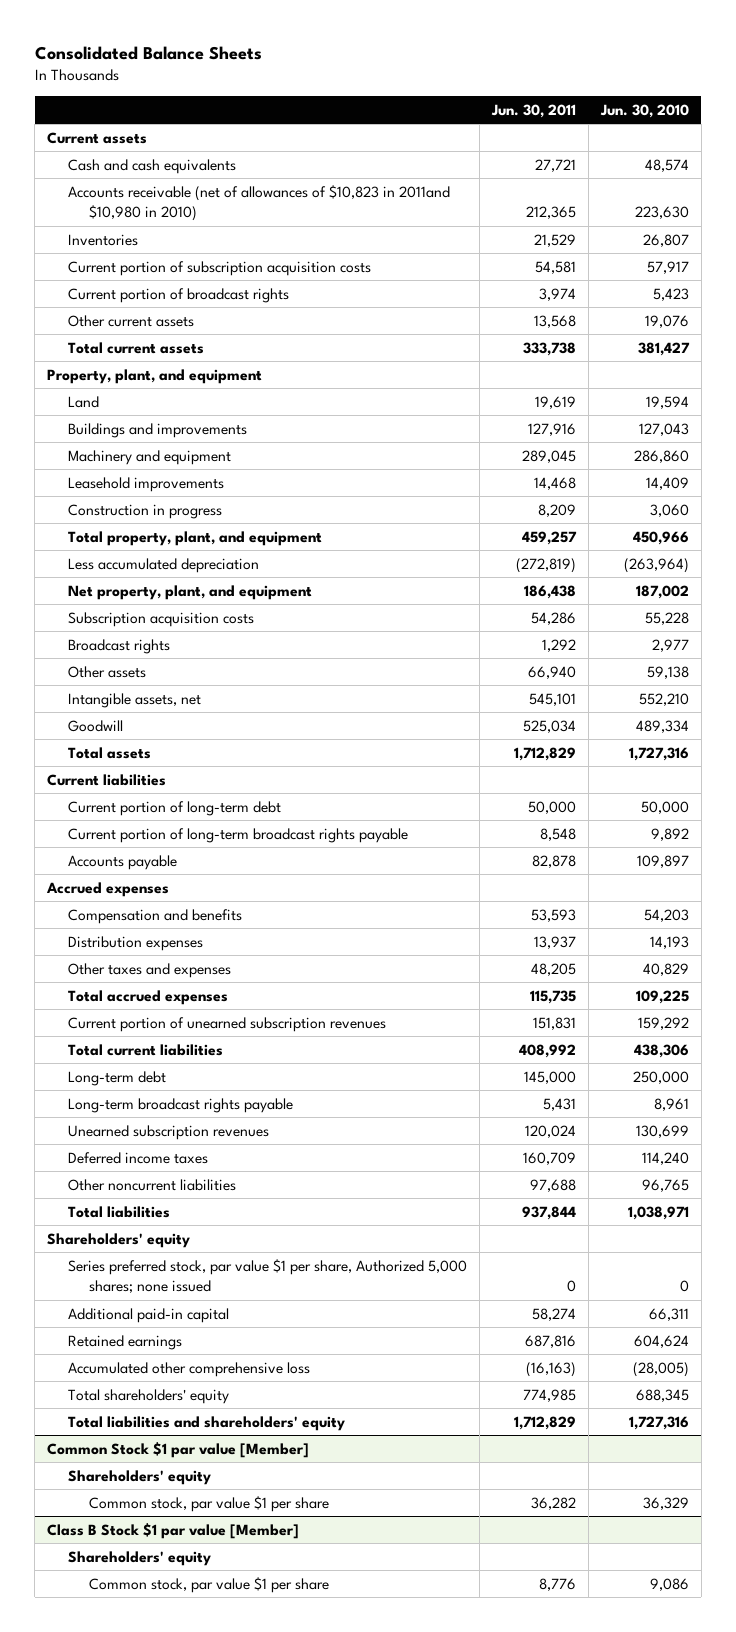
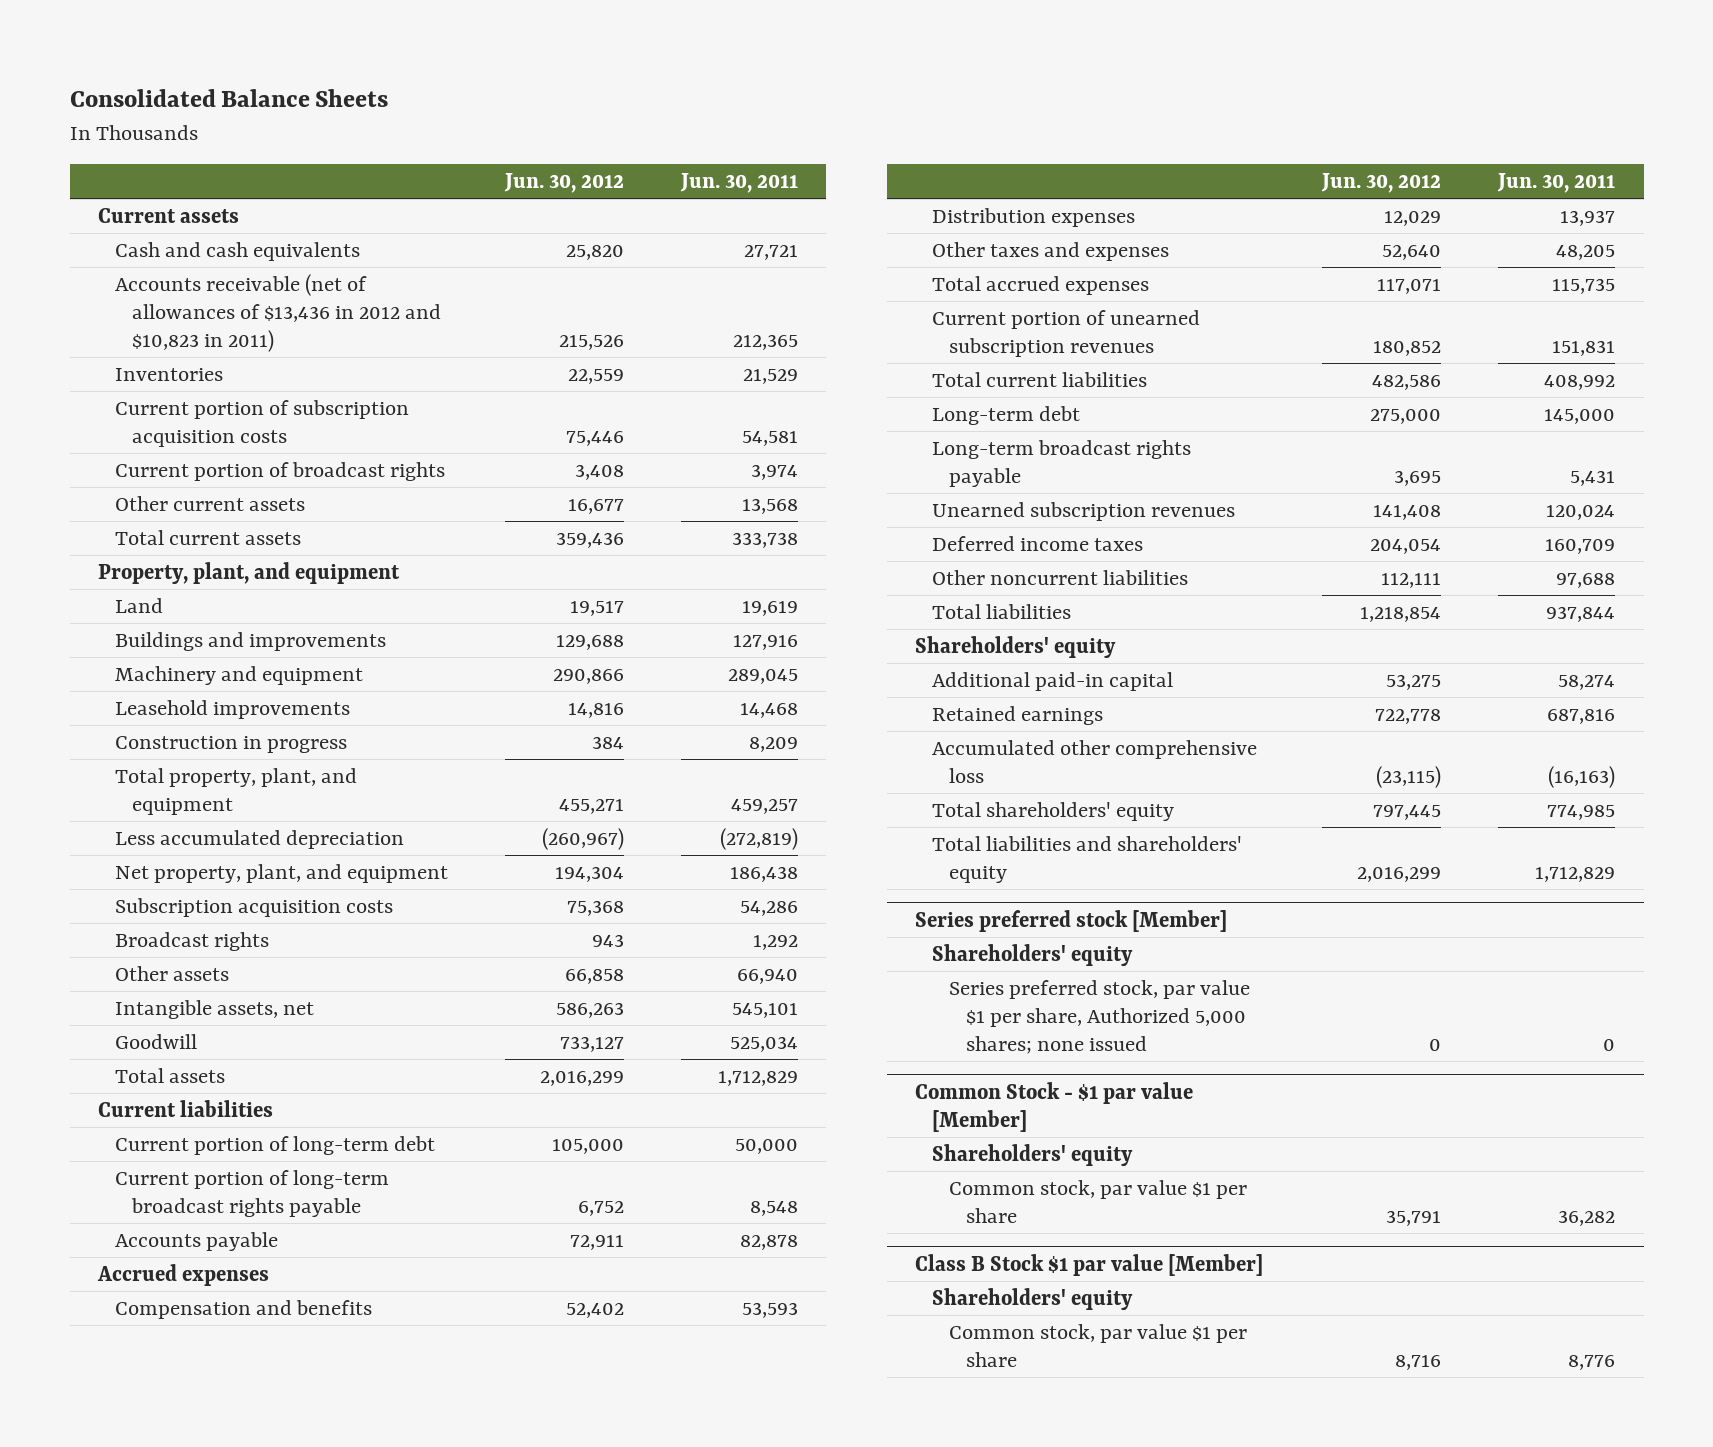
[599,103,689,118] Jun. 30, 2010 -> none
none -> [503,173,624,194] Jun. 30, 2012
[68,184,451,222] Accounts receivable (net of allowances of $10,823 in 2011and $10,980 in 2010) -> [115,273,441,352] Accounts receivable (net of allowances of $13,436 in 2012 and $10,823 in 2011)
[68,1258,468,1294] Series preferred stock, par value $1 per share, Authorized 5,000 shares; none issued -> none
[47,1441,310,1458] Common Stock $1 par value [Member] -> none
none -> [915,909,1228,932] Series preferred stock [Member]
none -> [949,979,1251,1054] Series preferred stock, par value $1 per share, Authorized 5,000 shares; none issued
none -> [915,1081,1194,1132] Common Stock - $1 par value [Member]
none -> [932,1143,1134,1166] Shareholders' equity

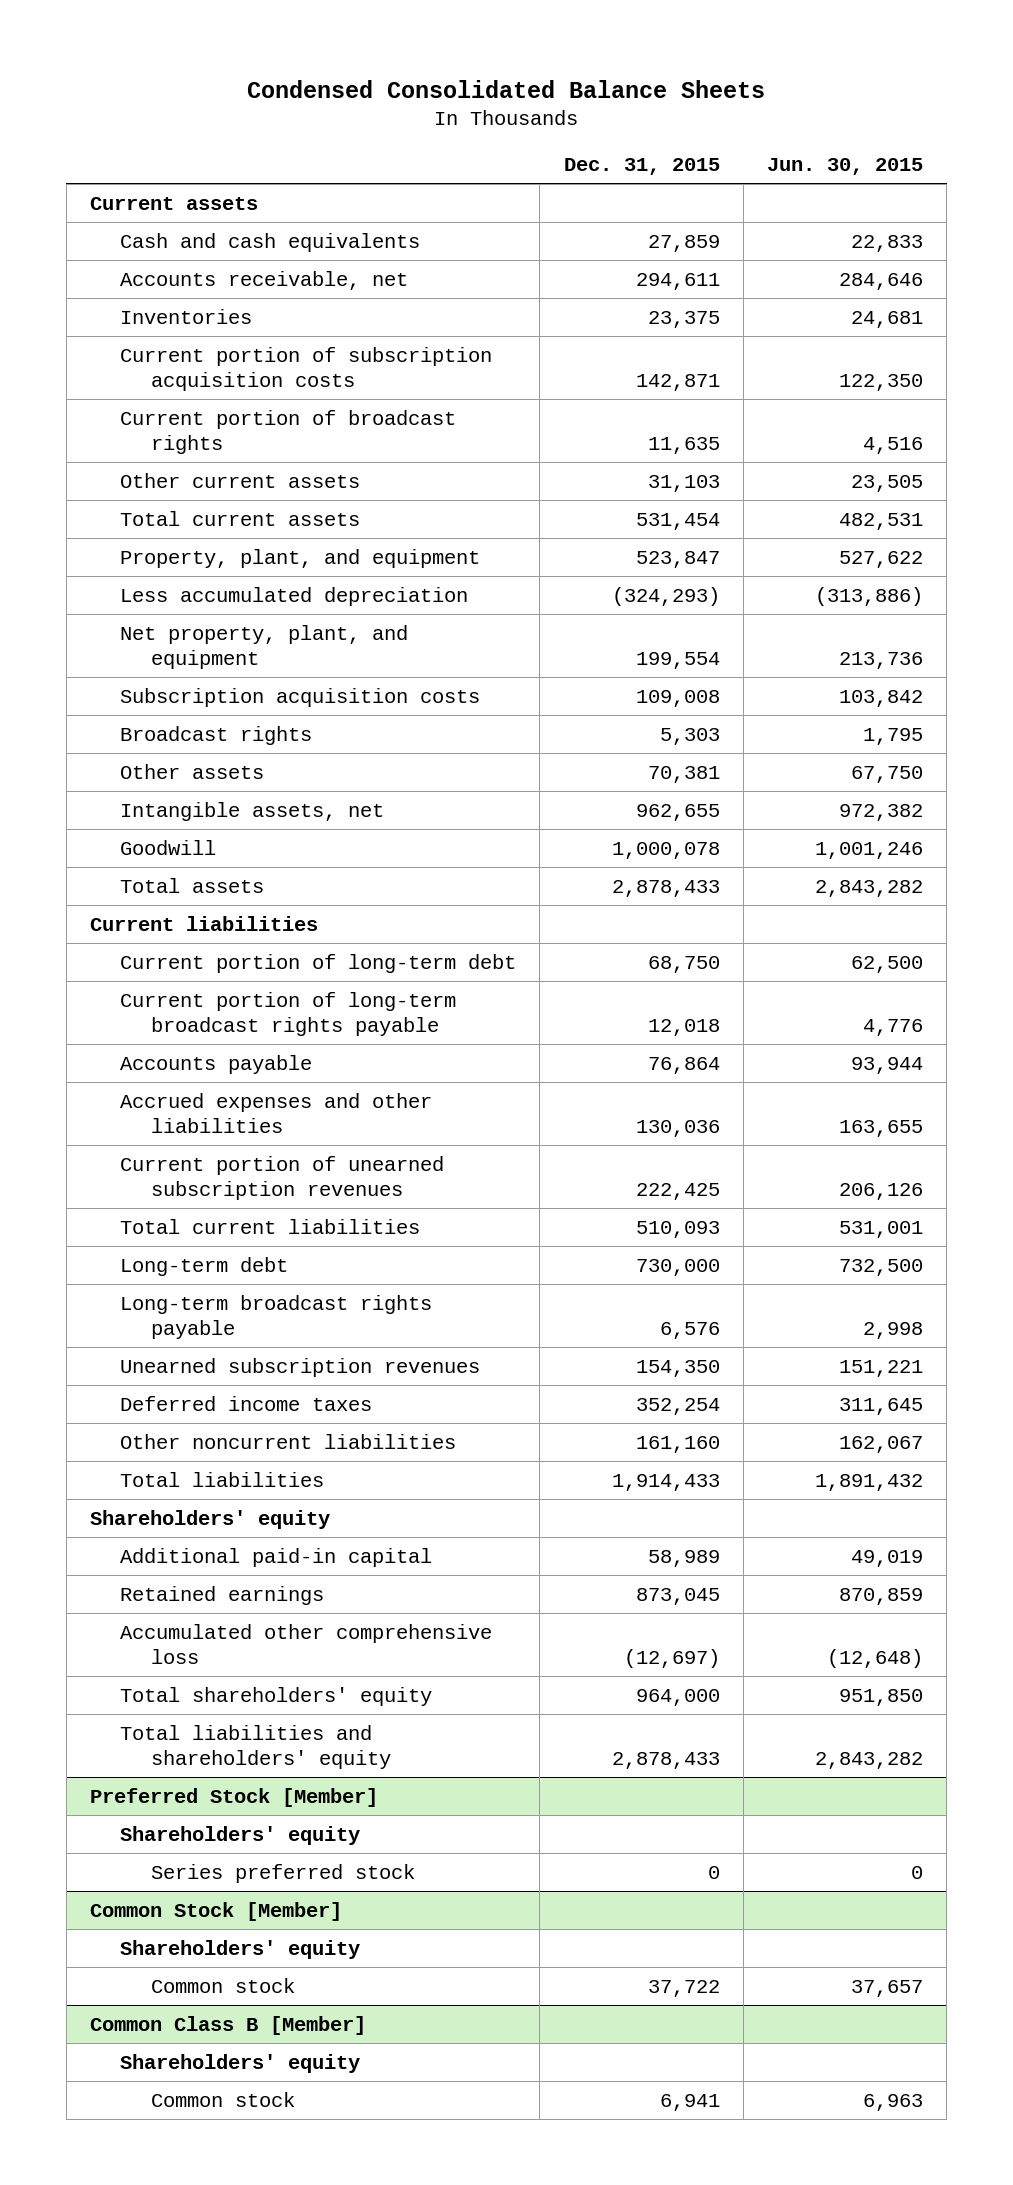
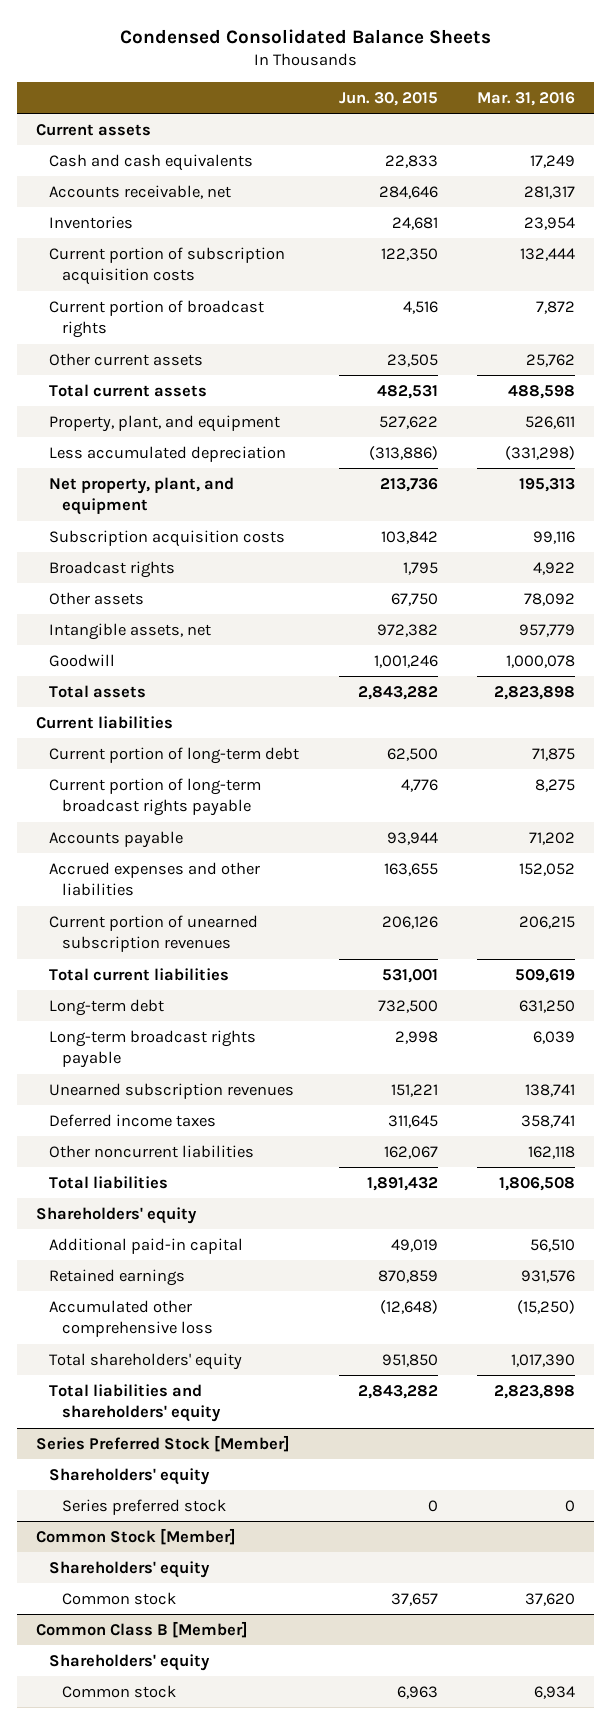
[563,157,720,175] Dec. 31, 2015 -> none
none -> [476,91,575,106] Mar. 31, 2016
[89,1787,378,1807] Preferred Stock [Member] -> [36,1434,291,1452] Series Preferred Stock [Member]

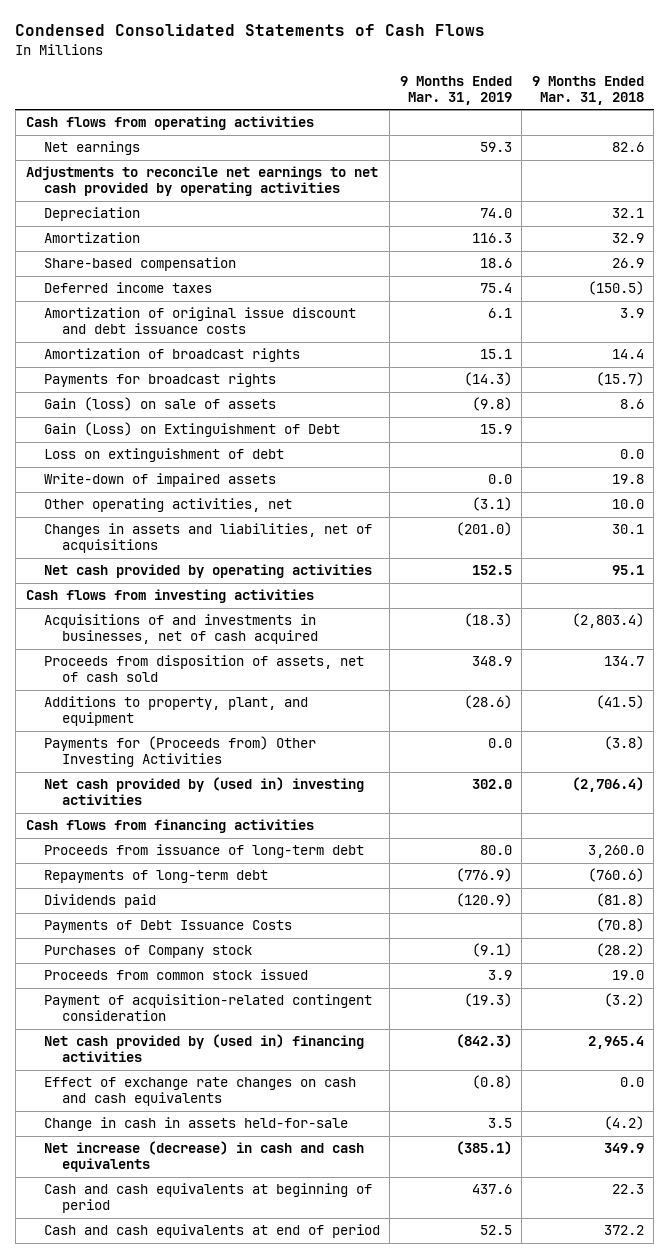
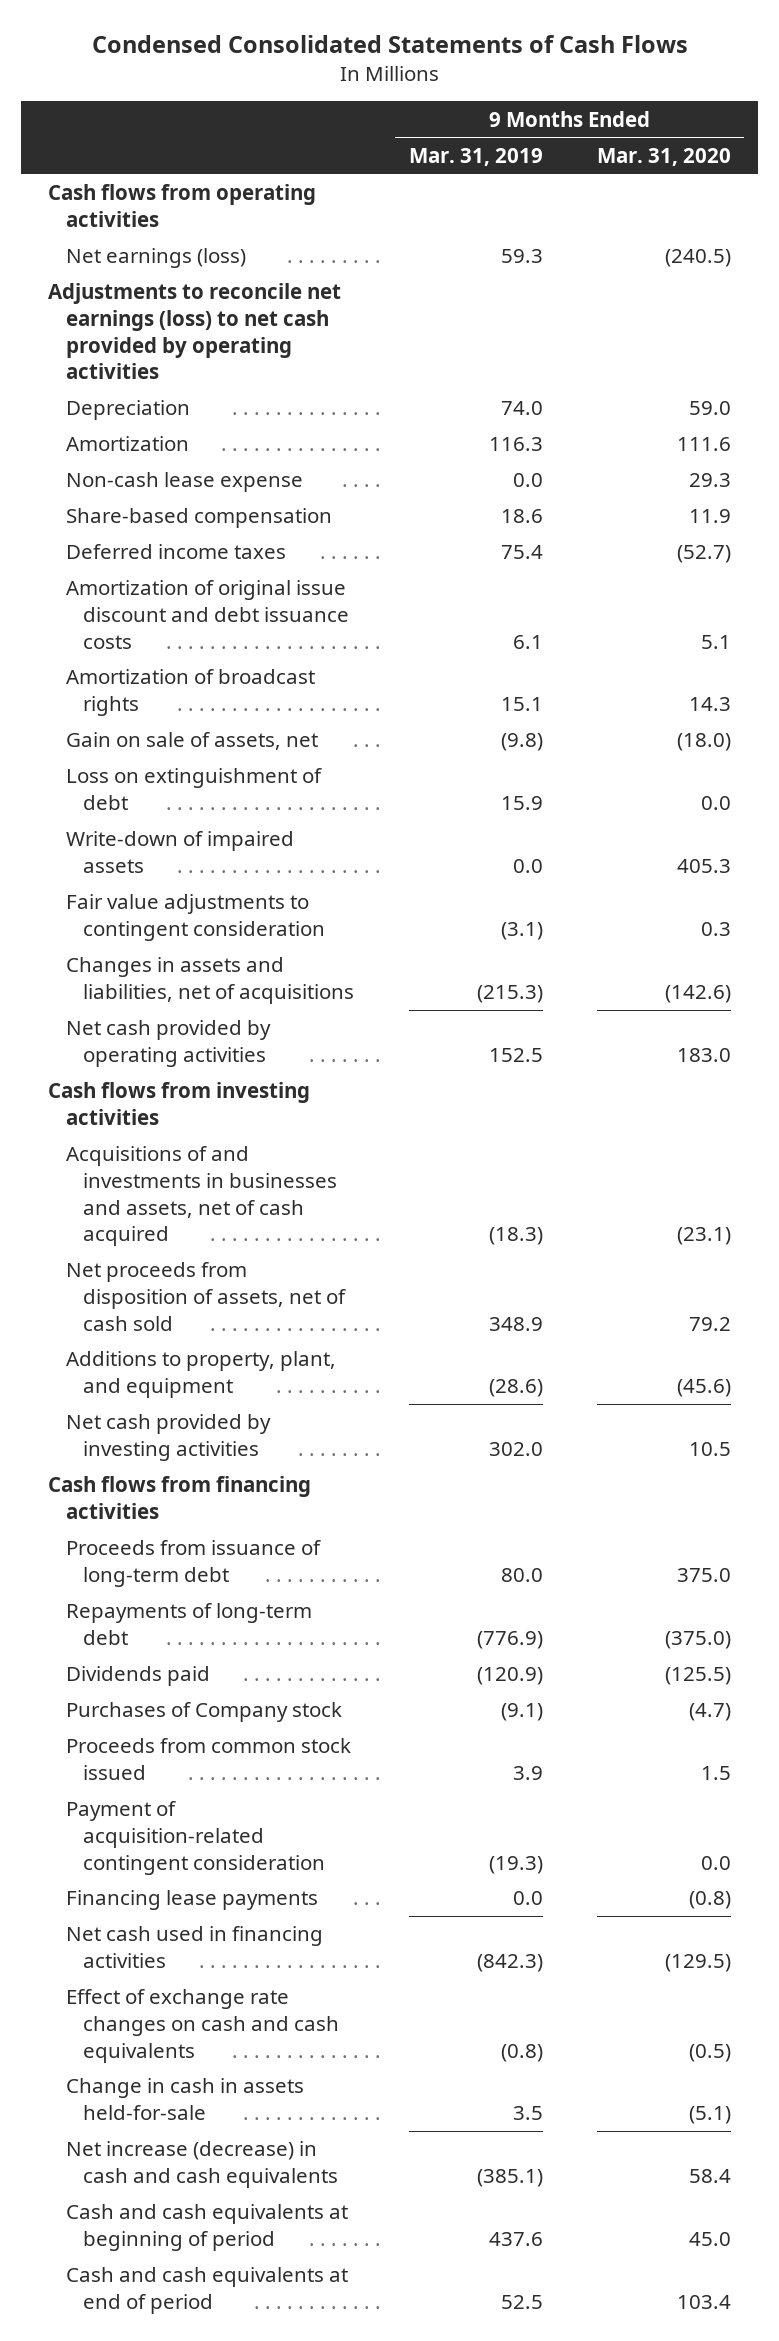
[531,75,644,105] 9 Months Ended Mar. 31, 2018 -> none
none -> [596,148,731,167] Mar. 31, 2020
[43,141,140,156] Net earnings -> [65,248,246,269] Net earnings (loss)
[25,166,378,197] Adjustments to reconcile net earnings to net cash provided by operating activities -> [48,283,342,380] Adjustments to reconcile net earnings (loss) to net cash provided by operating activities
none -> [65,472,303,493] Non-cash lease expense
[43,373,276,388] Payments for broadcast rights -> none
[43,448,284,463] Loss on extinguishment of debt -> none
[43,397,276,412] Gain (loss) on sale of assets -> [65,732,318,751] Gain on sale of assets, net
[43,422,340,438] Gain (Loss) on Extinguishment of Debt -> [65,768,322,811] Loss on extinguishment of debt
[43,498,292,513] Other operating activities, net -> none
none -> [65,894,326,942] Fair value adjustments to contingent consideration
[455,522,512,537] (201.0) -> [476,985,543,1004] (215.3)
[43,614,318,645] Acquisitions of and investments in businesses, net of cash acquired -> [65,1146,338,1247] Acquisitions of and investments in businesses and assets, net of cash acquired
[43,655,364,683] Proceeds from disposition of assets, net of cash sold -> [65,1262,347,1331] Net proceeds from disposition of assets, net of cash sold
[43,736,316,768] Payments for (Proceeds from) Other Investing Activities -> none
[43,777,364,806] Net cash provided by (used in) investing activities -> [65,1414,271,1462] Net cash provided by investing activities
[43,920,292,934] Payments of Debt Issuance Costs -> none
none -> [65,1890,318,1911] Financing lease payments
[43,1034,364,1063] Net cash provided by (used in) financing activities -> [65,1926,323,1969] Net cash used in financing activities

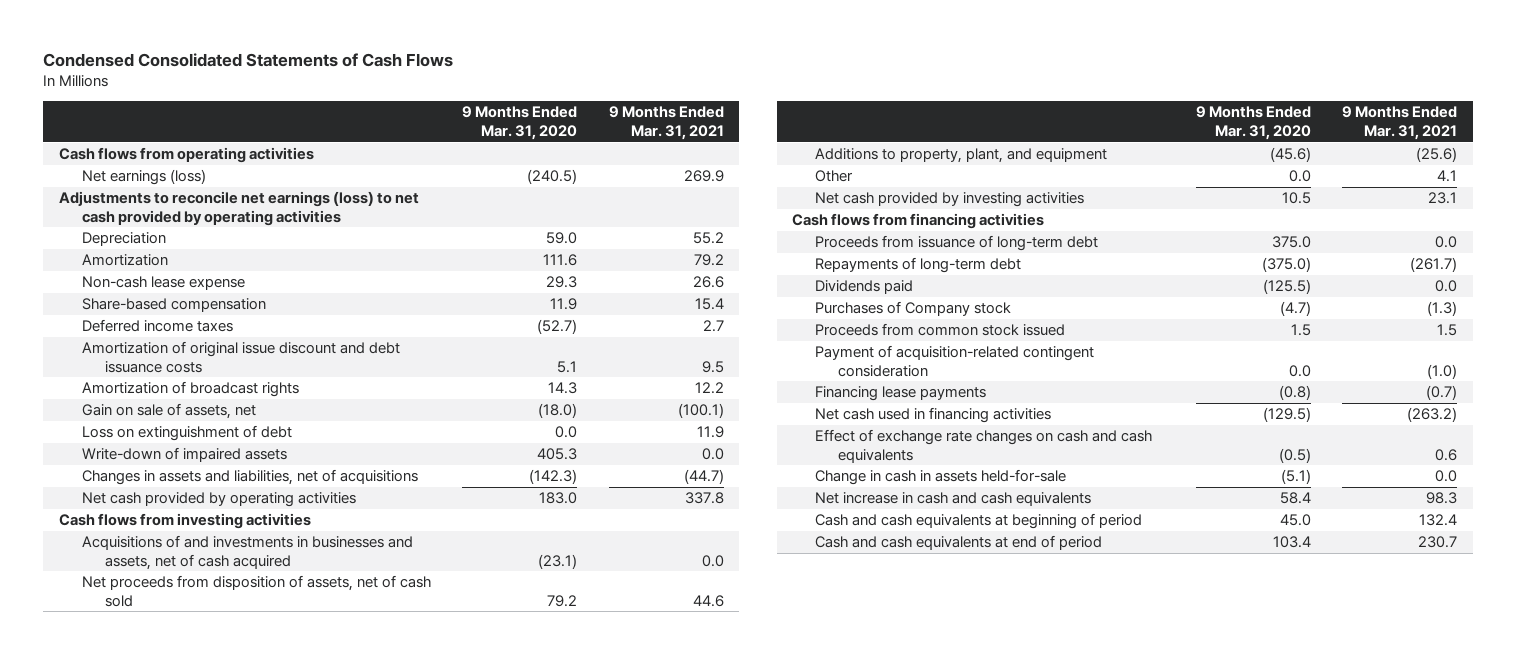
[408,148,543,167] Mar. 31, 2019 -> none
none -> [608,106,724,140] 9 Months Ended Mar. 31, 2021
[65,894,326,942] Fair value adjustments to contingent consideration -> none
[664,985,731,1004] (142.6) -> [529,469,578,485] (142.3)
none -> [815,170,854,183] Other
[65,2141,339,2189] Net increase (decrease) in cash and cash equivalents -> [815,492,1092,507] Net increase in cash and cash equivalents

